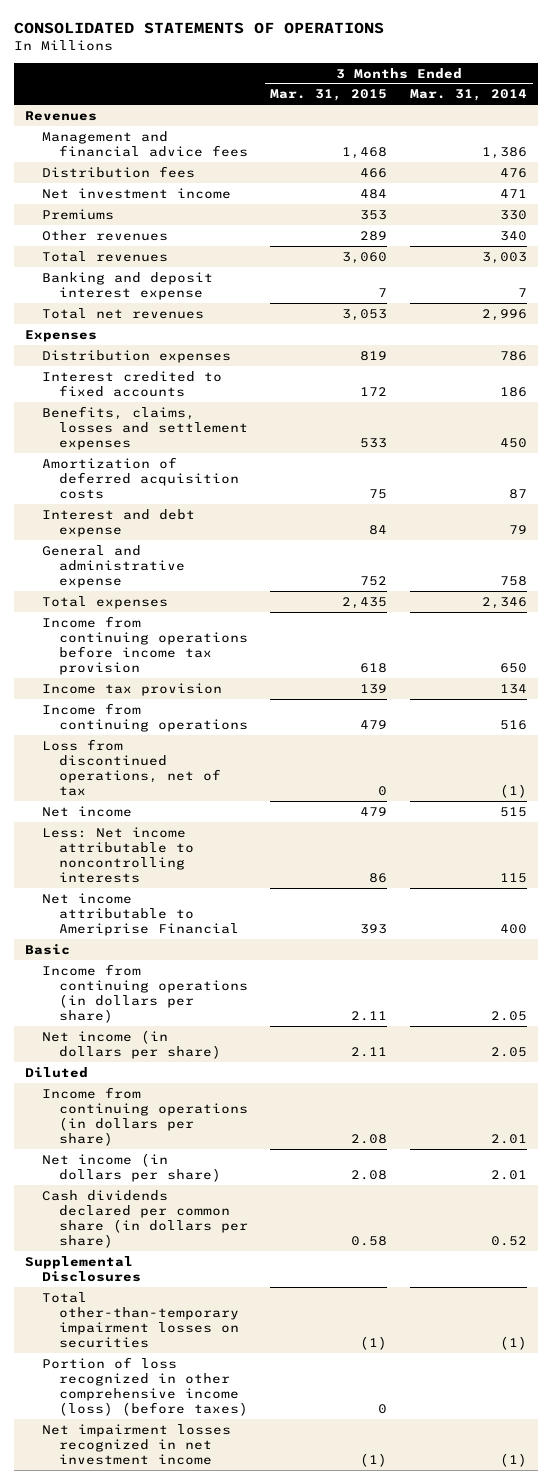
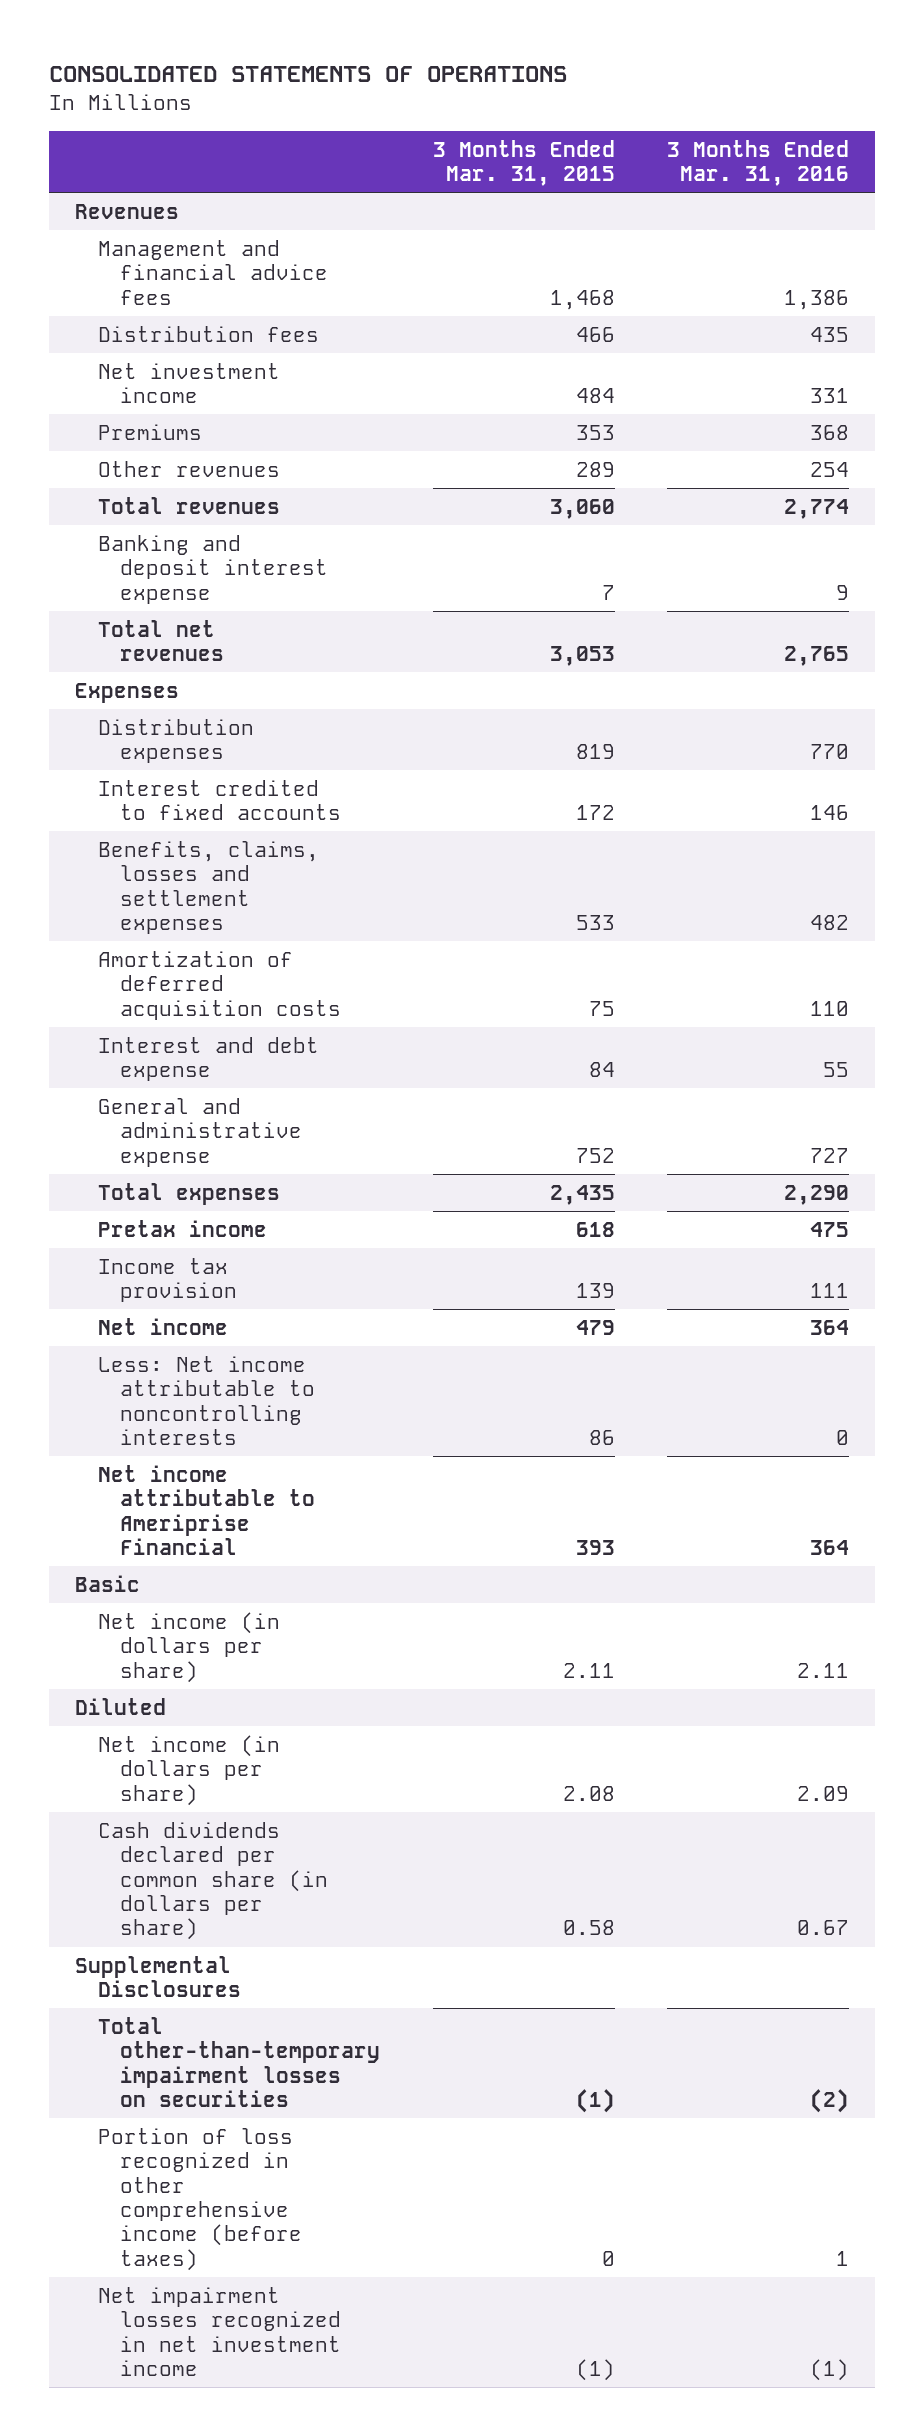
[410,89,528,102] Mar. 31, 2014 -> none
none -> [666,139,849,187] 3 Months Ended Mar. 31, 2016
[41,615,248,675] Income from continuing operations before income tax provision -> [97,1219,267,1237] Pretax income
[41,702,248,732] Income from continuing operations -> none
[41,738,221,796] Loss from discontinued operations, net of tax -> none
[41,963,248,1023] Income from continuing operations (in dollars per share) -> none
[41,1086,248,1146] Income from continuing operations (in dollars per share) -> none
[41,1356,248,1416] Portion of loss recognized in other comprehensive income (loss) (before taxes) -> [97,2127,303,2271] Portion of loss recognized in other comprehensive income (before taxes)

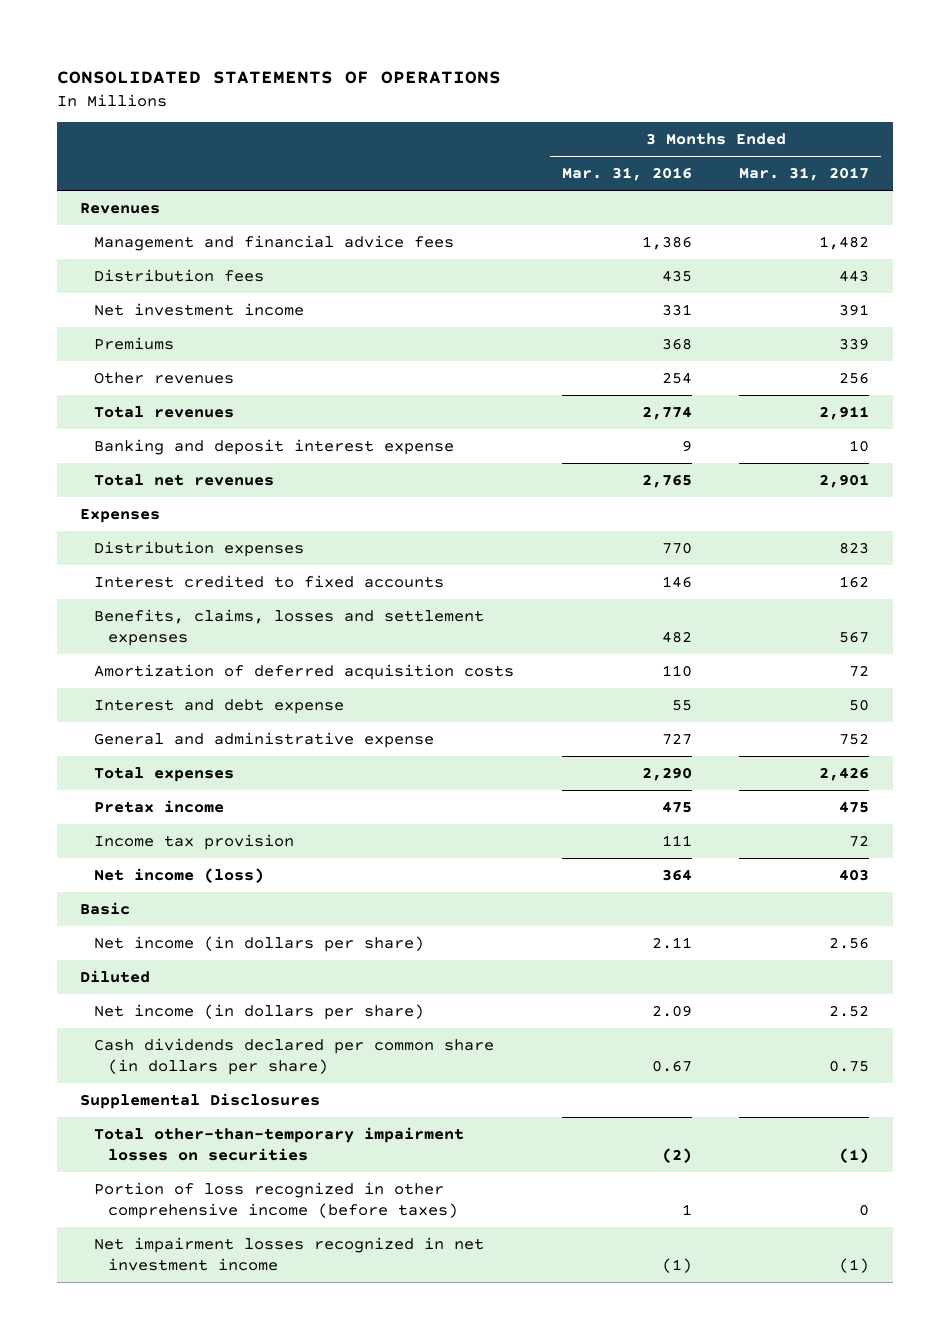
[432,139,615,187] 3 Months Ended Mar. 31, 2015 -> none
none -> [739,167,870,182] Mar. 31, 2017
[97,1317,228,1335] Net income -> none
[97,1355,316,1446] Less: Net income attributable to noncontrolling interests -> none
[97,1464,316,1556] Net income attributable to Ameriprise Financial -> [94,867,265,883] Net income (loss)

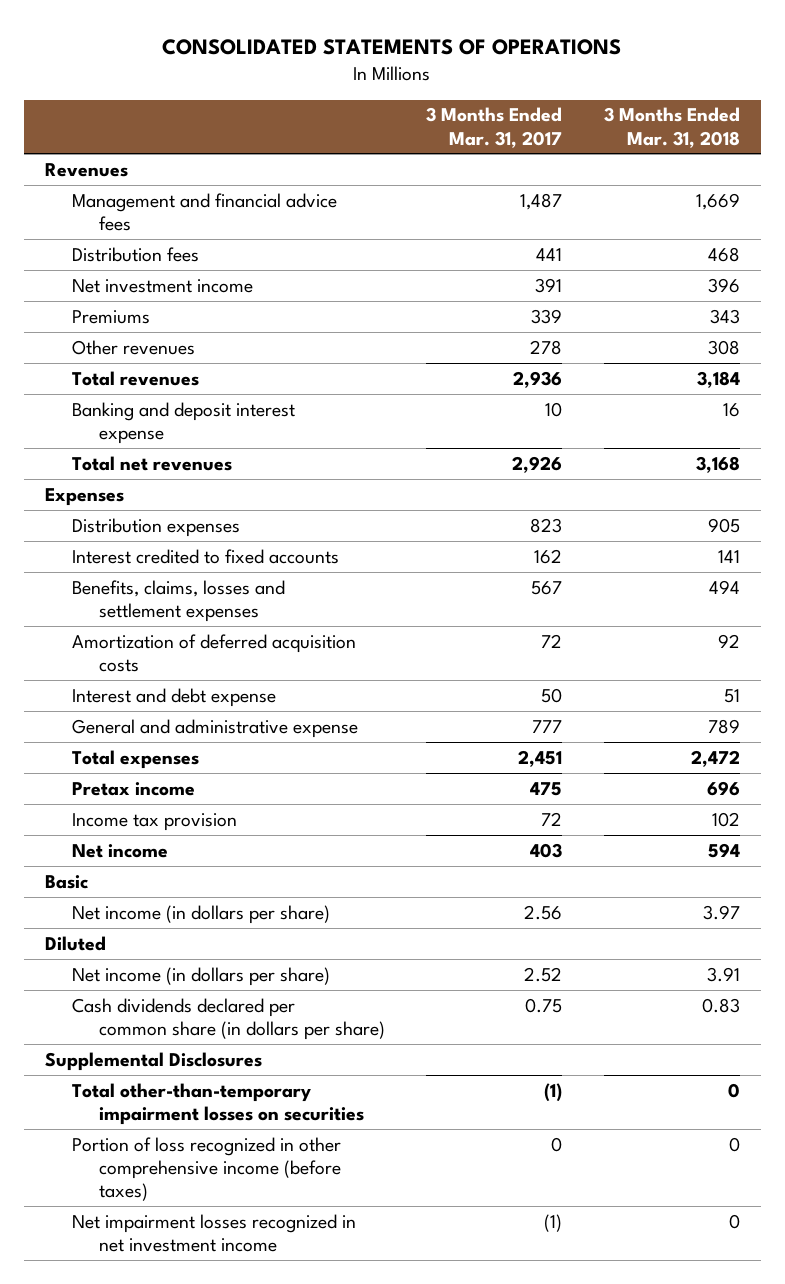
[561,167,692,182] Mar. 31, 2016 -> none
none -> [603,107,740,148] 3 Months Ended Mar. 31, 2018
[819,235,870,250] 1,482 -> [520,192,563,210] 1,487
[839,269,870,282] 443 -> [536,247,563,261] 441
[839,371,870,384] 256 -> [530,339,563,355] 278
[819,405,870,420] 2,911 -> [513,370,563,388] 2,936
[819,473,870,488] 2,901 -> [512,455,563,473] 2,926
[839,732,870,745] 752 -> [532,719,563,733] 777
[819,766,870,781] 2,426 -> [518,749,563,767] 2,451
[94,867,265,883] Net income (loss) -> [71,843,168,858] Net income

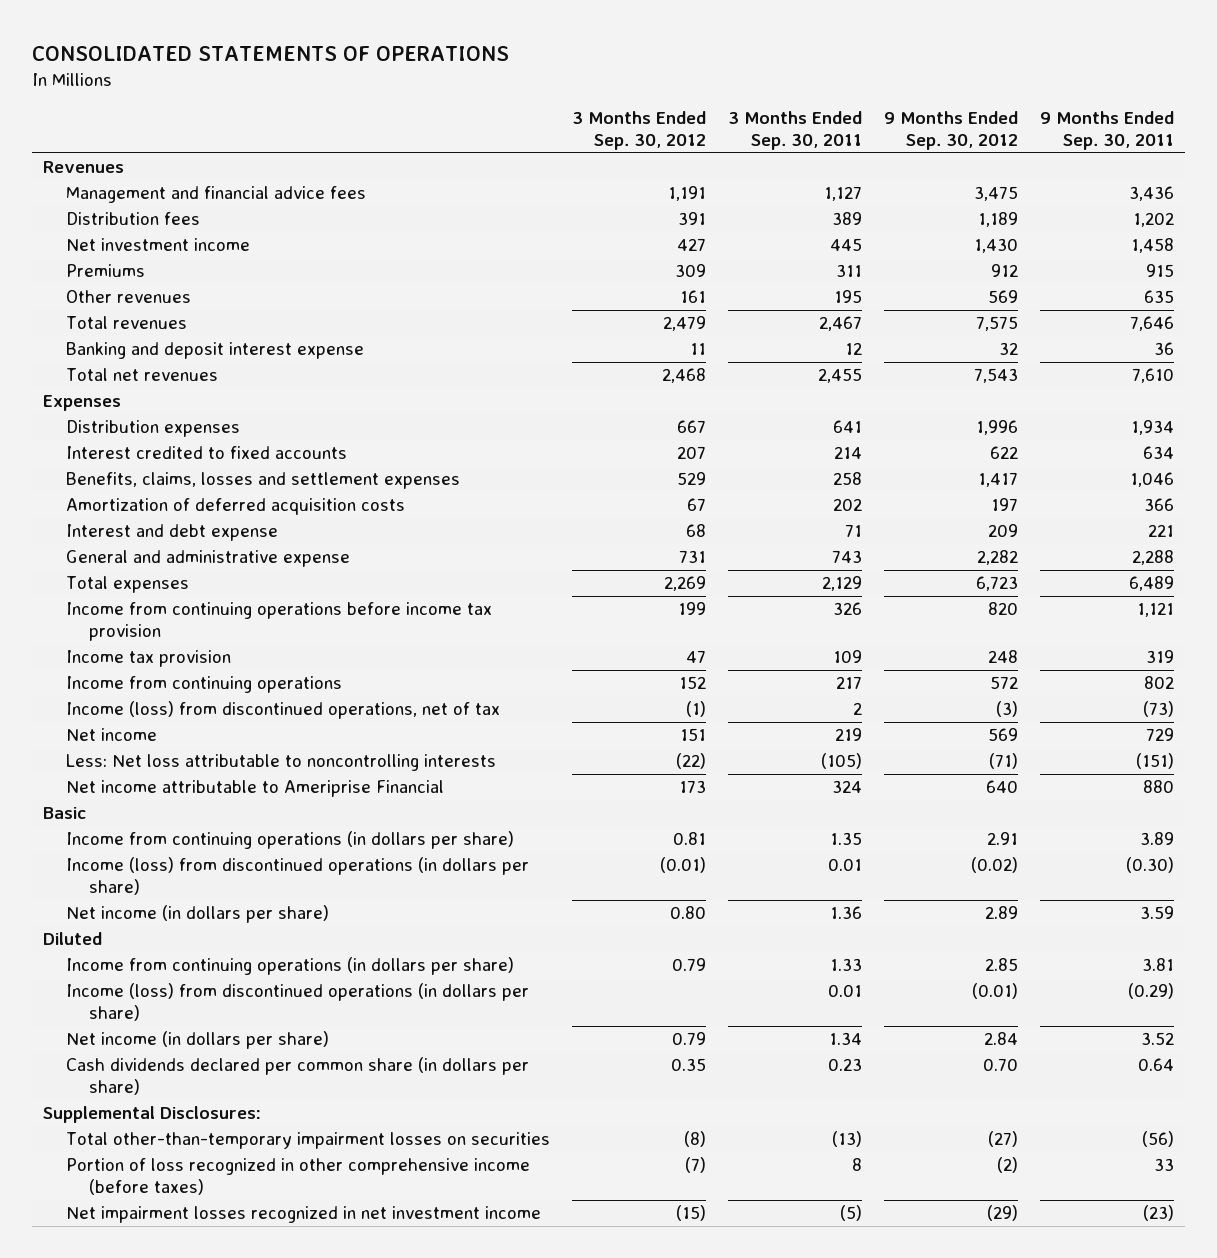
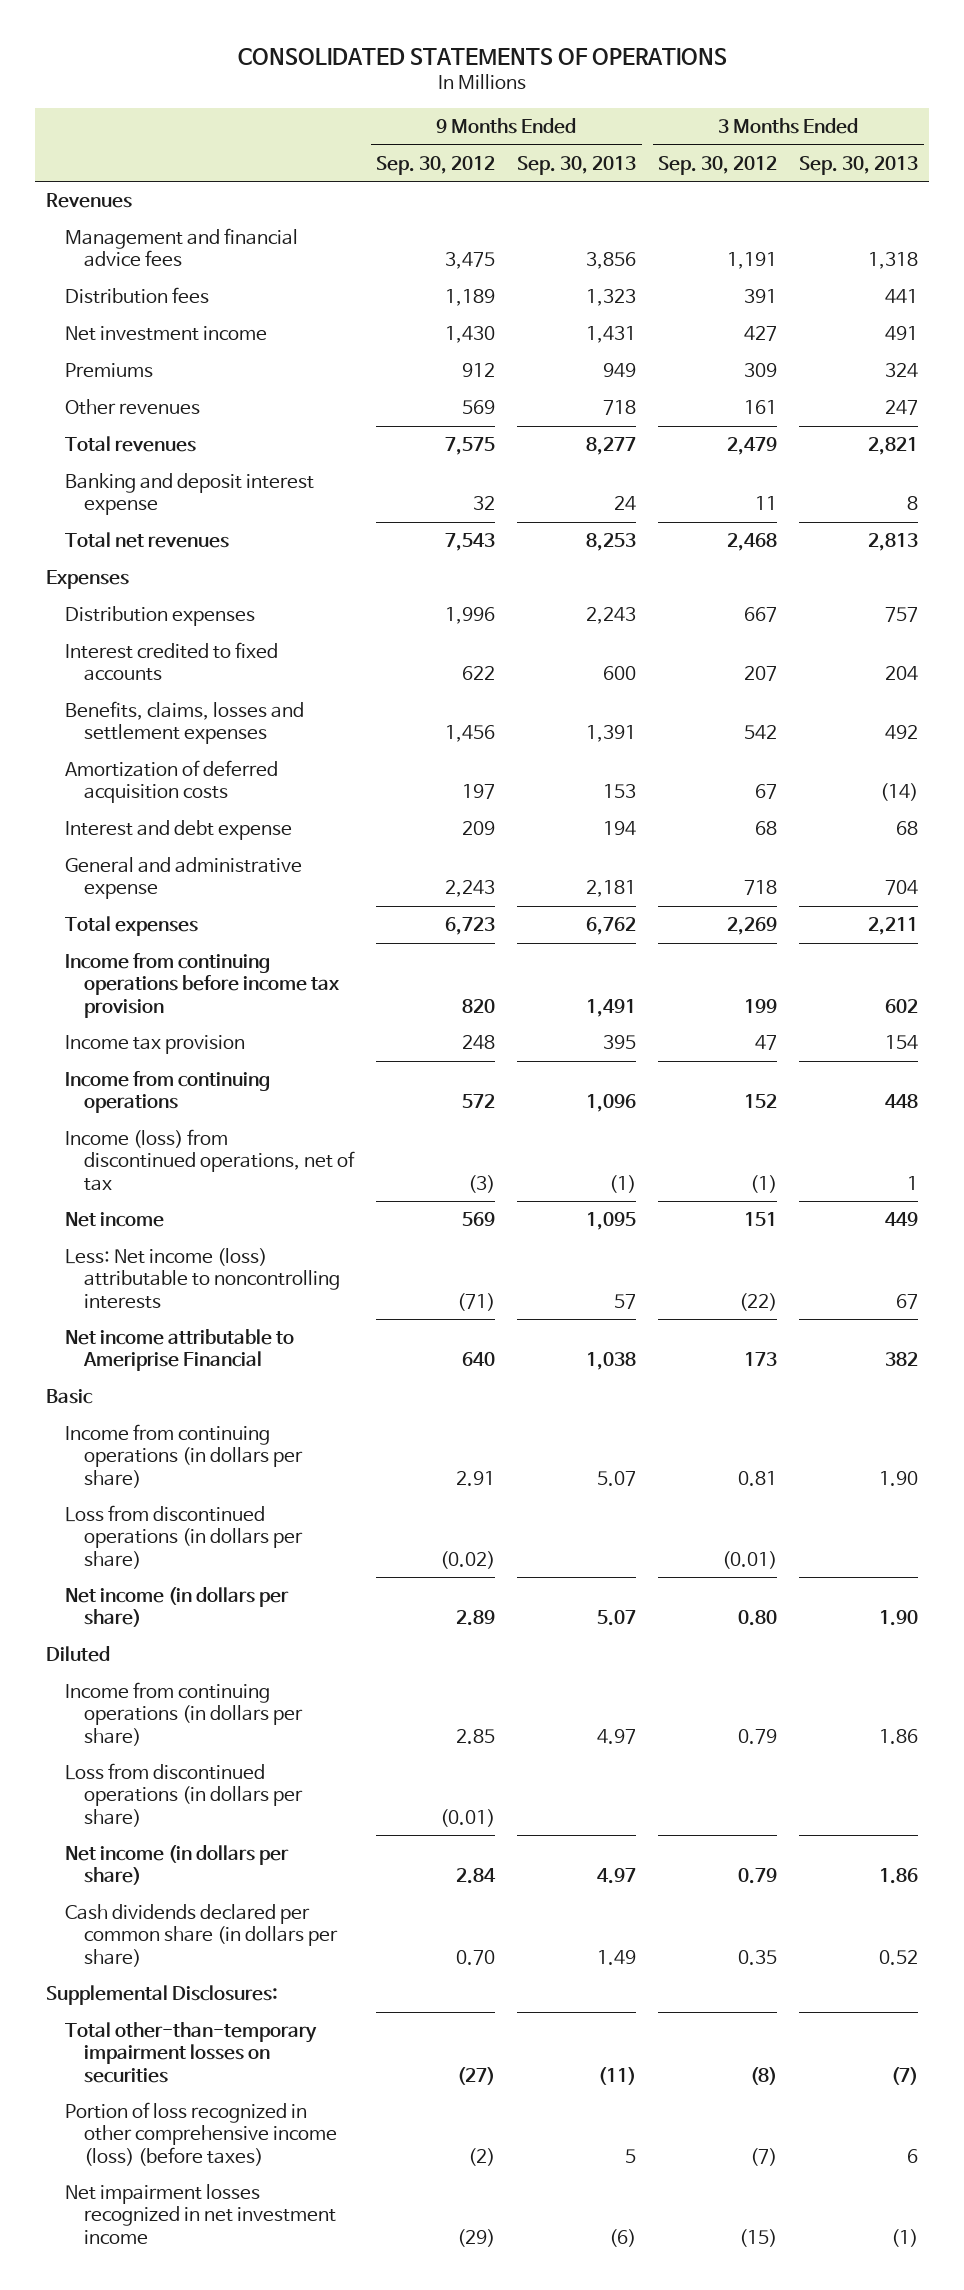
[728,111,863,150] 3 Months Ended Sep. 30, 2011 -> none
[1040,111,1175,150] 9 Months Ended Sep. 30, 2011 -> none
none -> [517,155,637,175] Sep. 30, 2013
none -> [799,155,919,175] Sep. 30, 2013
[677,472,707,486] 529 -> [744,725,778,740] 542
[978,472,1019,488] 1,417 -> [445,725,496,743] 1,456
[679,550,707,564] 731 -> [744,880,778,896] 718
[977,550,1019,566] 2,282 -> [445,880,496,898] 2,243
[66,754,497,772] Less: Net loss attributable to noncontrolling interests -> [64,1248,341,1309] Less: Net income (loss) attributable to noncontrolling interests
[66,857,530,896] Income (loss) from discontinued operations (in dollars per share) -> [64,1505,304,1569] Loss from discontinued operations (in dollars per share)
[66,983,530,1022] Income (loss) from discontinued operations (in dollars per share) -> [64,1763,304,1827] Loss from discontinued operations (in dollars per share)
[66,1158,531,1196] Portion of loss recognized in other comprehensive income (before taxes) -> [64,2102,338,2166] Portion of loss recognized in other comprehensive income (loss) (before taxes)

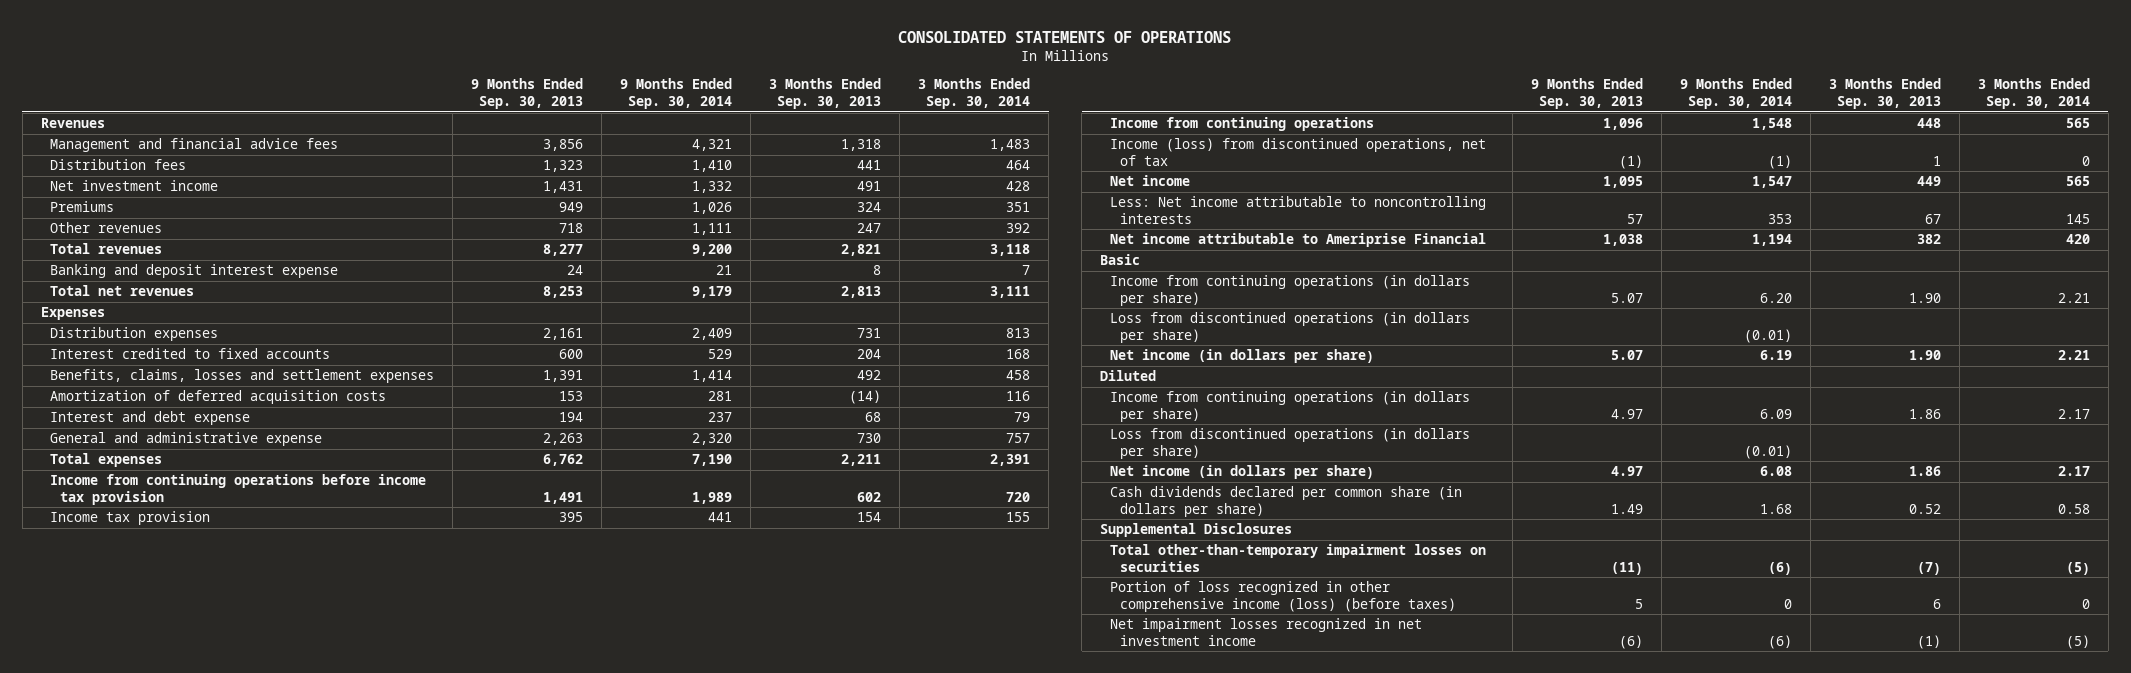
[376,155,496,175] Sep. 30, 2012 -> none
[658,155,778,175] Sep. 30, 2012 -> none
none -> [620,78,733,110] 9 Months Ended Sep. 30, 2014
none -> [918,78,1031,110] 3 Months Ended Sep. 30, 2014
[586,607,637,625] 2,243 -> [543,328,584,341] 2,161
[885,607,919,623] 757 -> [857,328,882,339] 731
[586,880,637,898] 2,181 -> [543,433,584,446] 2,263
[885,880,919,896] 704 -> [857,433,882,444] 730
[64,1248,341,1309] Less: Net income (loss) attributable to noncontrolling interests -> [1109,196,1486,224] Less: Net income attributable to noncontrolling interests
[45,1985,278,2006] Supplemental Disclosures: -> [1100,523,1293,538] Supplemental Disclosures

